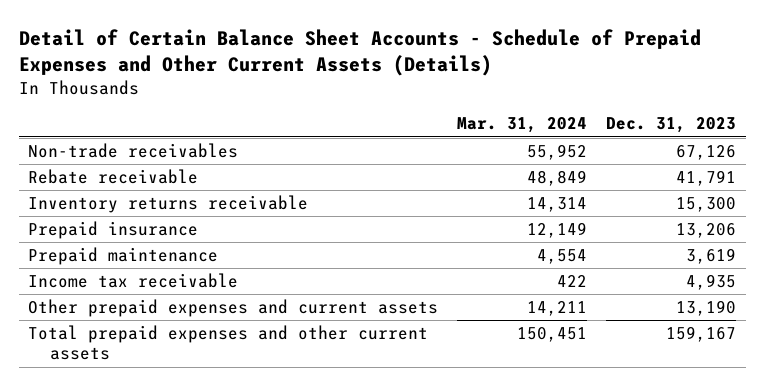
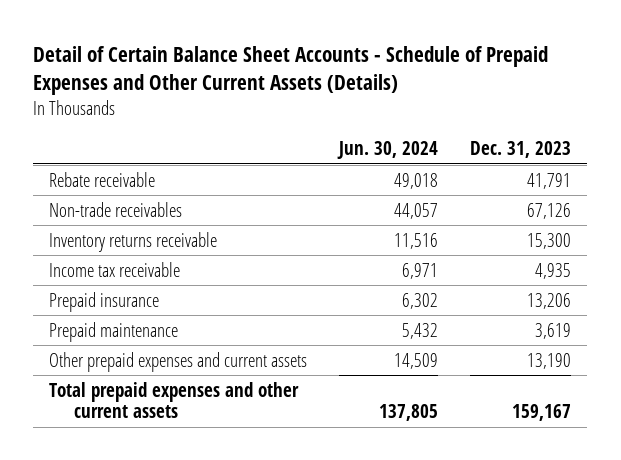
[457,117,588,134] Mar. 31, 2024 -> none
none -> [337,140,439,159] Jun. 30, 2024
[28,143,239,159] Non-trade receivables -> [49,201,183,217] Non-trade receivables
[28,273,239,289] Income tax receivable -> [49,261,181,277] Income tax receivable

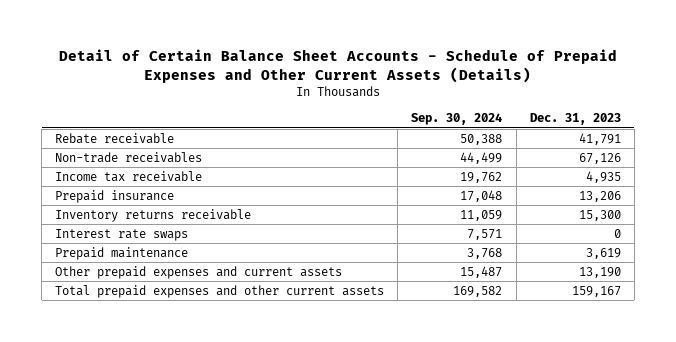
[337,140,439,159] Jun. 30, 2024 -> none
none -> [411,113,503,126] Sep. 30, 2024
[49,231,218,252] Inventory returns receivable -> [55,208,252,222] Inventory returns receivable
none -> [55,228,189,241] Interest rate swaps

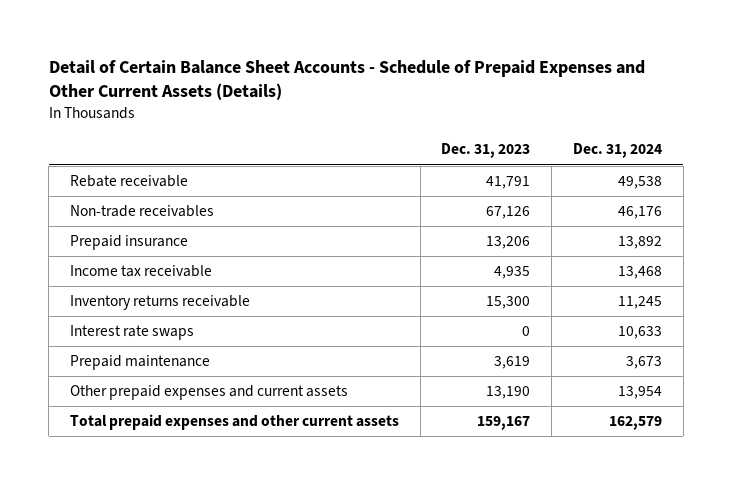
[411,113,503,126] Sep. 30, 2024 -> none
none -> [572,143,662,159] Dec. 31, 2024
[55,170,203,182] Income tax receivable -> [69,265,212,278] Income tax receivable

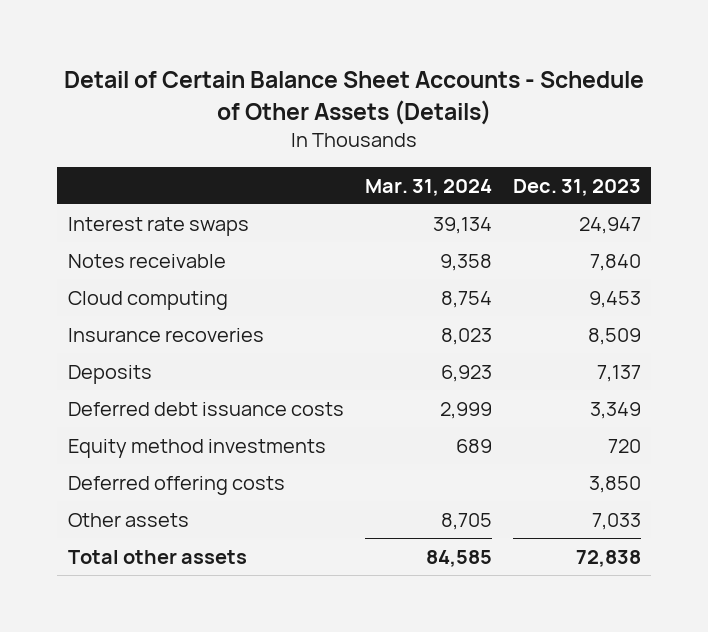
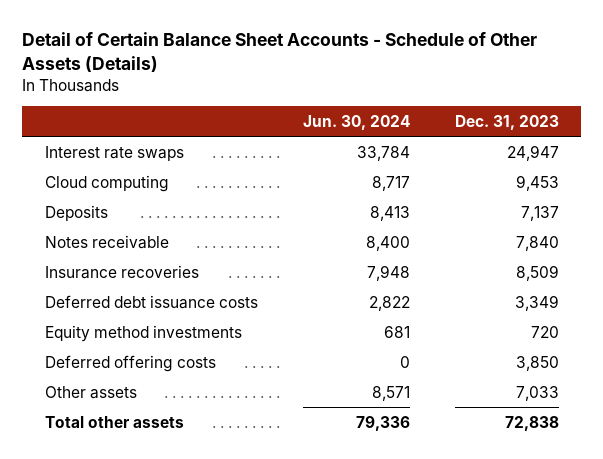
[364,178,492,196] Mar. 31, 2024 -> none
none -> [302,114,410,130] Jun. 30, 2024
[67,253,226,268] Notes receivable -> [44,234,169,249] Notes receivable
[67,327,264,342] Insurance recoveries -> [44,264,199,279] Insurance recoveries

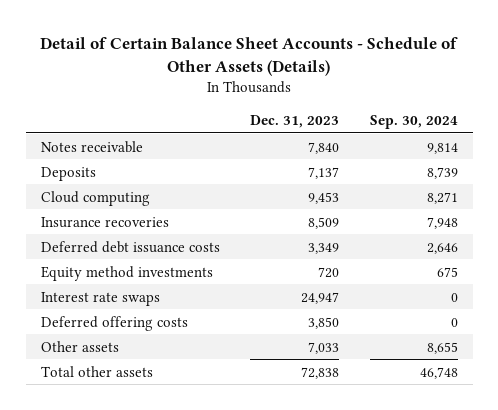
[302,114,410,130] Jun. 30, 2024 -> none
none -> [369,114,458,129] Sep. 30, 2024
[44,204,108,221] Deposits -> [40,166,96,181] Deposits
[44,174,169,192] Cloud computing -> [40,190,150,206] Cloud computing
[44,145,184,161] Interest rate swaps -> [40,291,160,306] Interest rate swaps

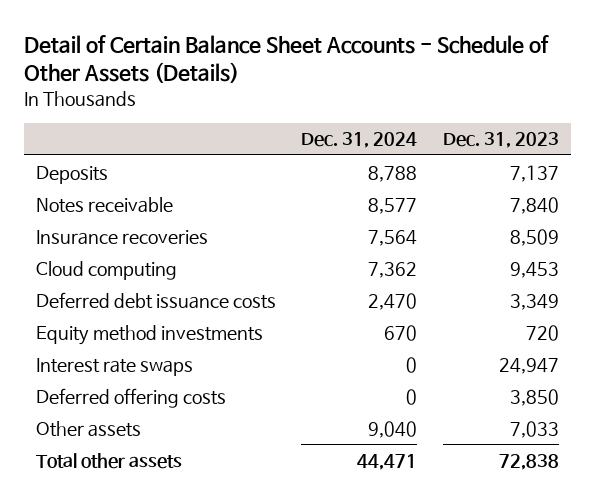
[369,114,458,129] Sep. 30, 2024 -> none
none -> [301,132,418,149] Dec. 31, 2024
[40,140,143,153] Notes receivable -> [36,196,174,213] Notes receivable
[40,190,150,206] Cloud computing -> [36,260,178,280] Cloud computing

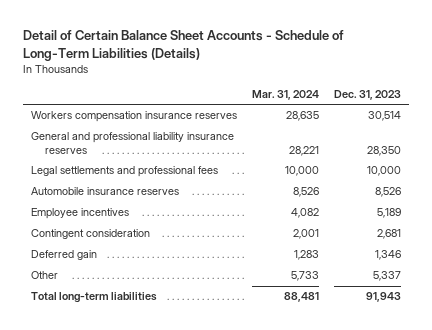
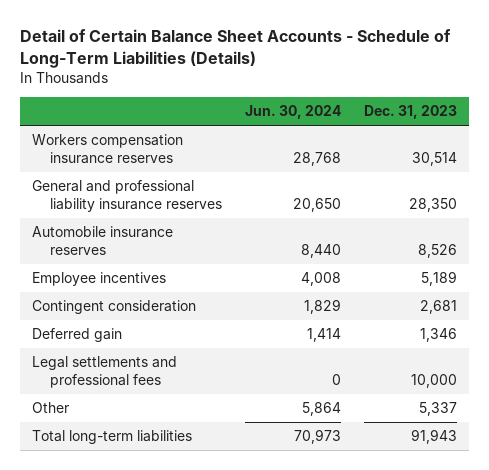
[252,89,320,100] Mar. 31, 2024 -> none
none -> [245,105,342,120] Jun. 30, 2024
[30,166,218,178] Legal settlements and professional fees -> [31,356,177,389] Legal settlements and professional fees

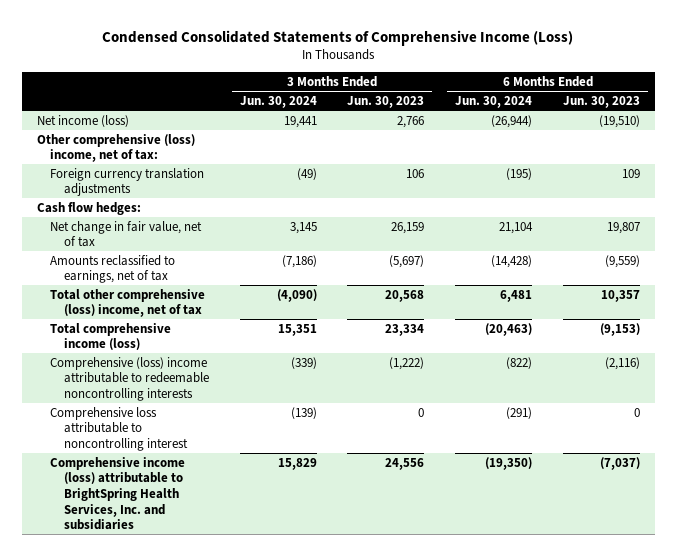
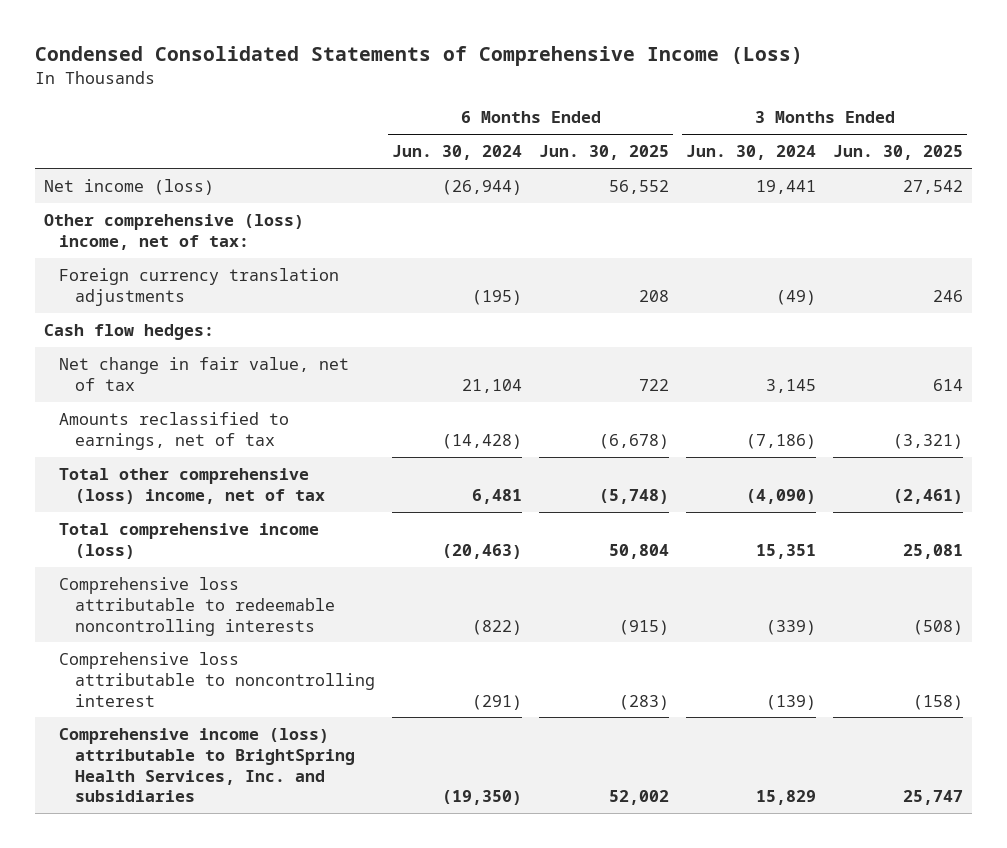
[347,95,425,108] Jun. 30, 2023 -> none
[562,95,640,108] Jun. 30, 2023 -> none
none -> [539,145,670,161] Jun. 30, 2025
none -> [833,145,964,161] Jun. 30, 2025
[50,356,209,401] Comprehensive (loss) income attributable to redeemable noncontrolling interests -> [59,576,336,636] Comprehensive loss attributable to redeemable noncontrolling interests

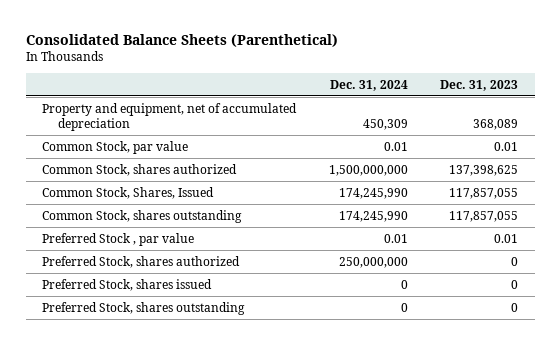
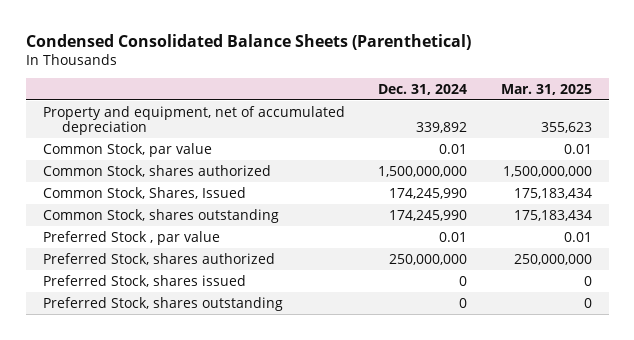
[25,33,338,47] Consolidated Balance Sheets (Parenthetical) -> [25,33,471,50] Condensed Consolidated Balance Sheets (Parenthetical)
[440,79,519,91] Dec. 31, 2023 -> none
none -> [500,83,592,95] Mar. 31, 2025
[362,118,408,130] 450,309 -> [416,122,468,134] 339,892

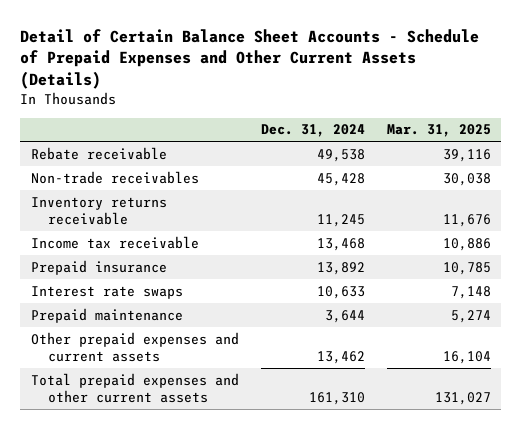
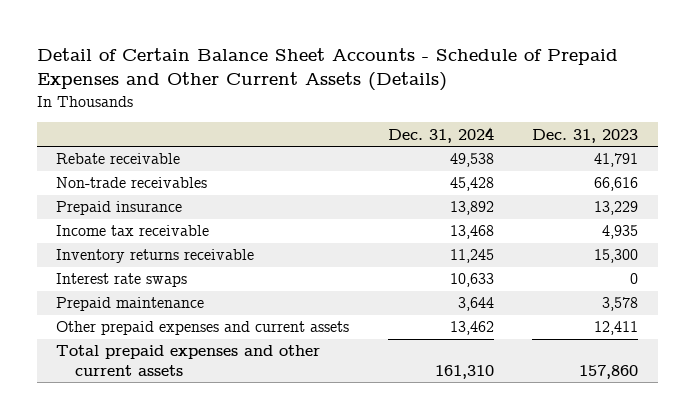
[386,124,491,138] Mar. 31, 2025 -> none
none -> [532,128,639,143] Dec. 31, 2023
[30,235,199,249] Income tax receivable -> [56,225,210,237] Income tax receivable
[30,196,167,225] Inventory returns receivable -> [56,249,255,264] Inventory returns receivable

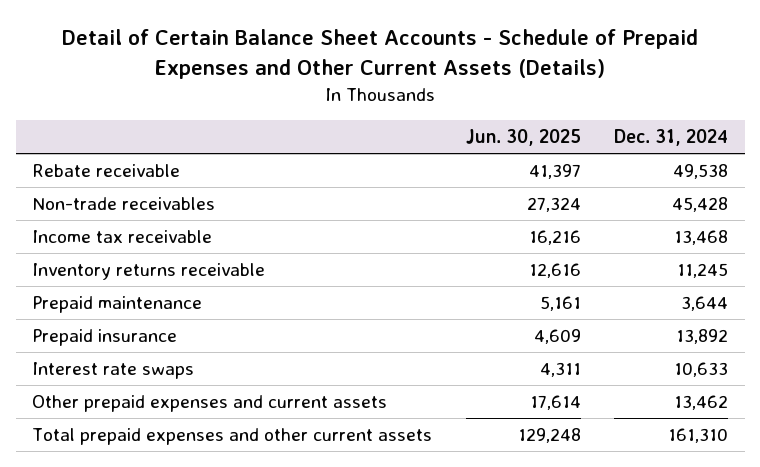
[532,128,639,143] Dec. 31, 2023 -> none
none -> [465,129,581,147] Jun. 30, 2025
[56,201,183,216] Prepaid insurance -> [32,329,178,347] Prepaid insurance
[56,273,188,288] Interest rate swaps -> [32,362,195,380] Interest rate swaps

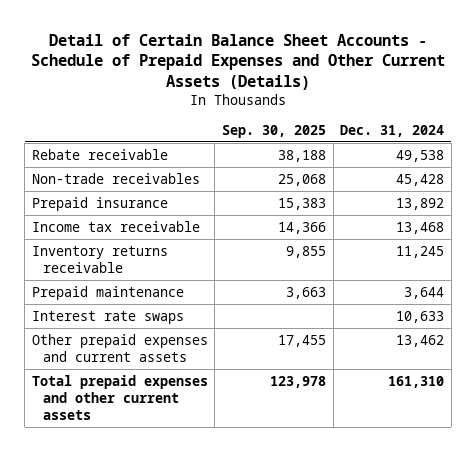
[465,129,581,147] Jun. 30, 2025 -> none
none -> [221,124,326,138] Sep. 30, 2025
[32,329,178,347] Prepaid insurance -> [31,196,168,211] Prepaid insurance

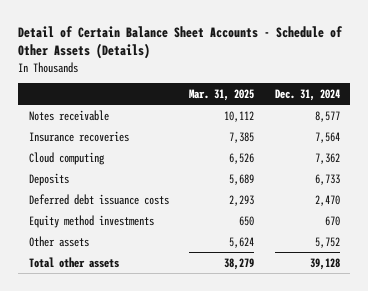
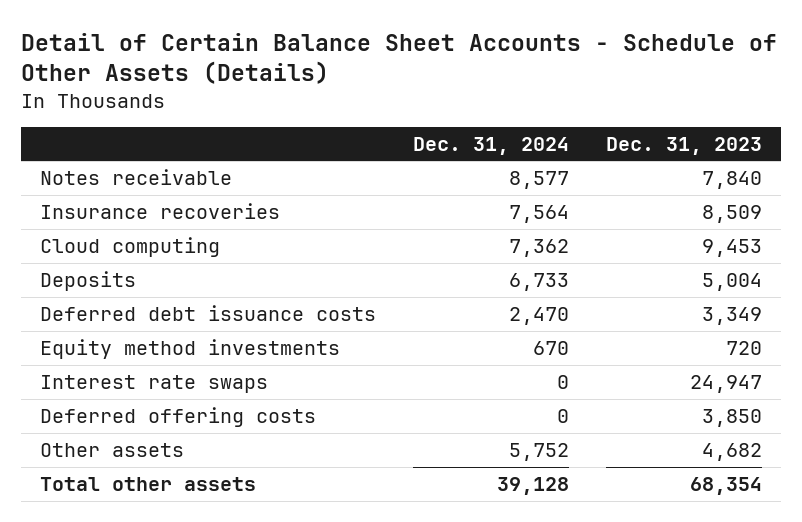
[189,89,255,102] Mar. 31, 2025 -> none
none -> [606,136,763,155] Dec. 31, 2023
none -> [39,374,268,393] Interest rate swaps
none -> [39,406,316,427] Deferred offering costs

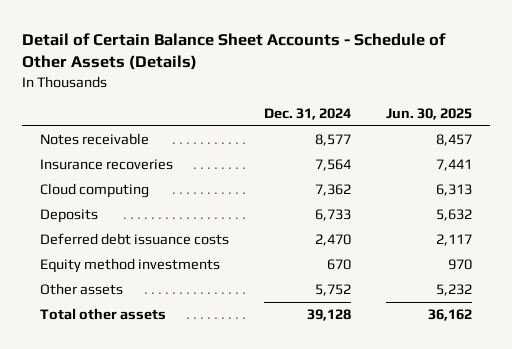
[606,136,763,155] Dec. 31, 2023 -> none
none -> [385,108,472,121] Jun. 30, 2025
[39,374,268,393] Interest rate swaps -> none
[39,406,316,427] Deferred offering costs -> none

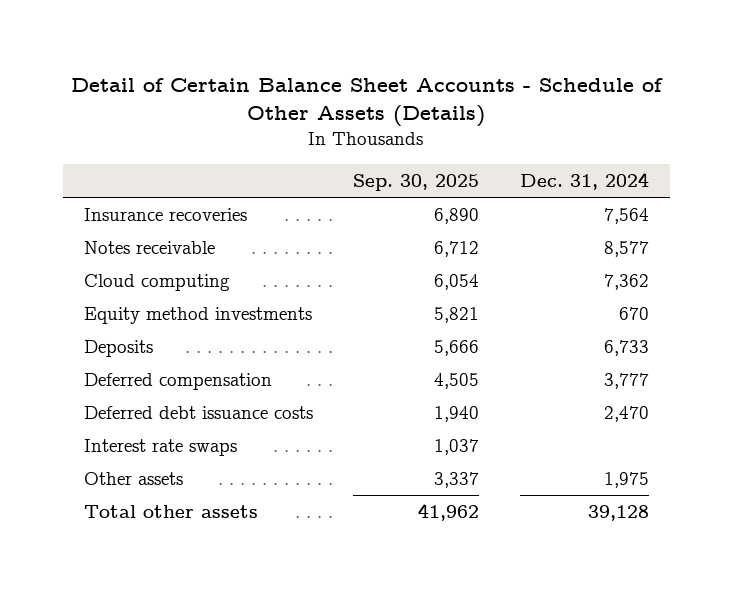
[385,108,472,121] Jun. 30, 2025 -> none
none -> [353,173,480,191] Sep. 30, 2025
[39,132,149,145] Notes receivable -> [83,240,215,254] Notes receivable
[39,257,220,273] Equity method investments -> [83,306,312,324] Equity method investments
none -> [83,372,272,390] Deferred compensation
none -> [83,438,237,456] Interest rate swaps
[314,283,351,296] 5,752 -> [604,471,650,488] 1,975

